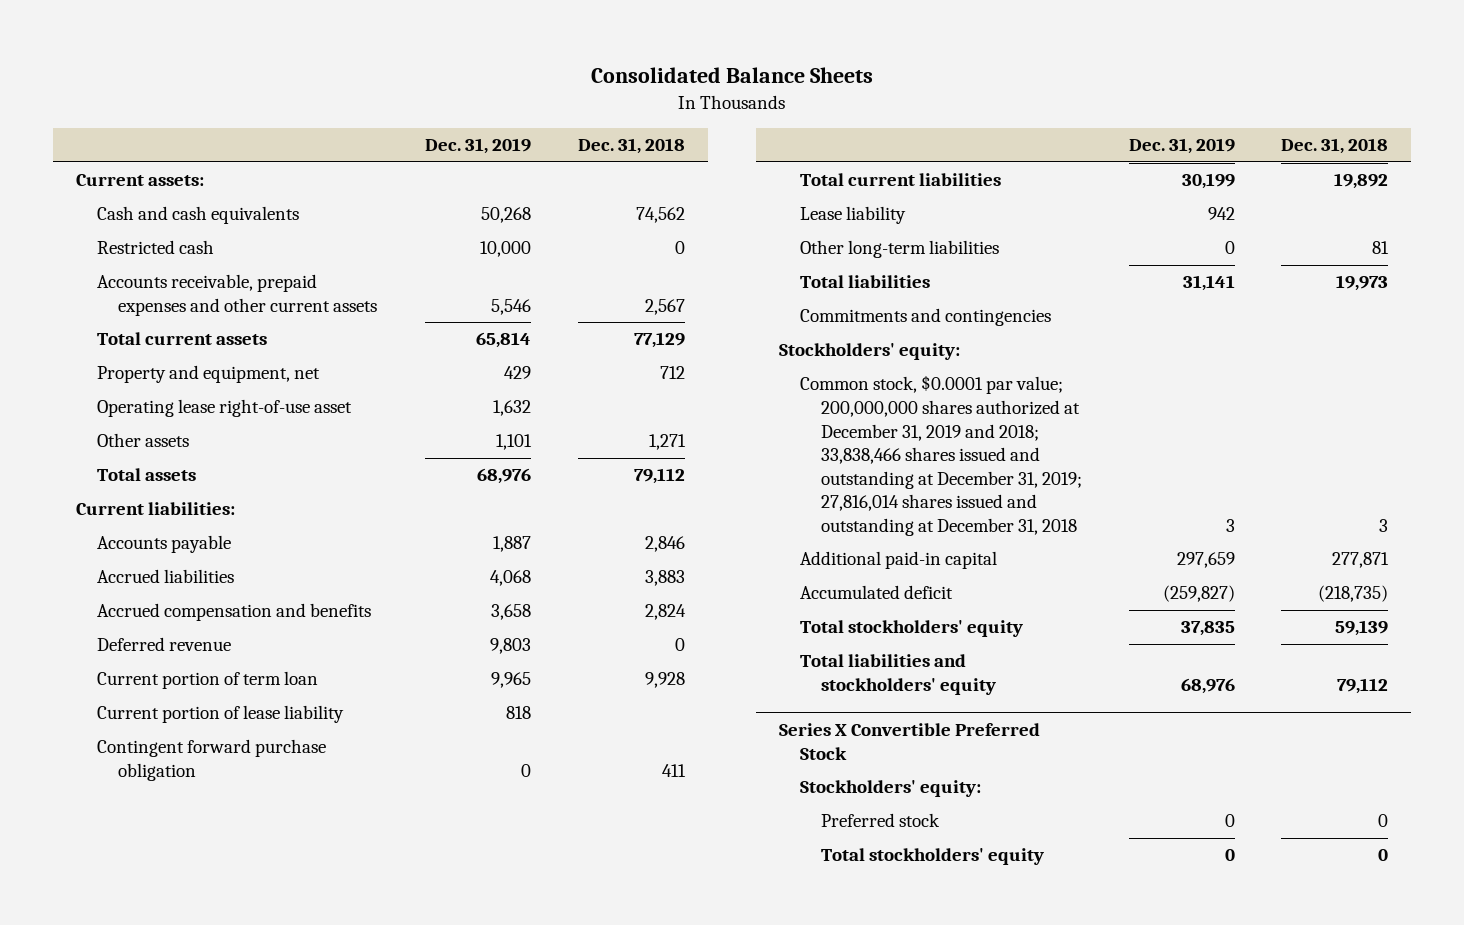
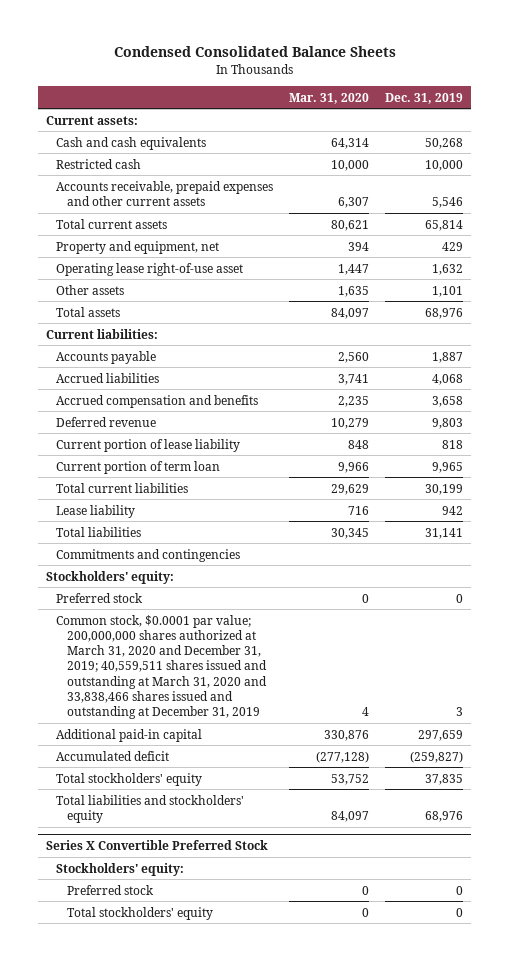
[591,66,874,83] Consolidated Balance Sheets -> [113,46,396,58] Condensed Consolidated Balance Sheets
[577,138,685,155] Dec. 31, 2018 -> none
none -> [289,92,370,104] Mar. 31, 2020
[96,739,326,781] Contingent forward purchase obligation -> none
[96,671,318,690] Current portion of term loan -> [56,460,221,474] Current portion of term loan
[800,240,1000,259] Other long-term liabilities -> none
none -> [56,592,144,603] Preferred stock
[800,375,1083,536] Common stock, $0.0001 par value; 200,000,000 shares authorized at December 31, 2019 and 2018; 33,838,466 shares issued and outstanding at December 31, 2019; 27,816,014 shares issued and outstanding at December 31, 2018 -> [56,614,267,720] Common stock, $0.0001 par value; 200,000,000 shares authorized at March 31, 2020 and December 31, 2019; 40,559,511 shares issued and outstanding at March 31, 2020 and 33,838,466 shares issued and outstanding at December 31, 2019

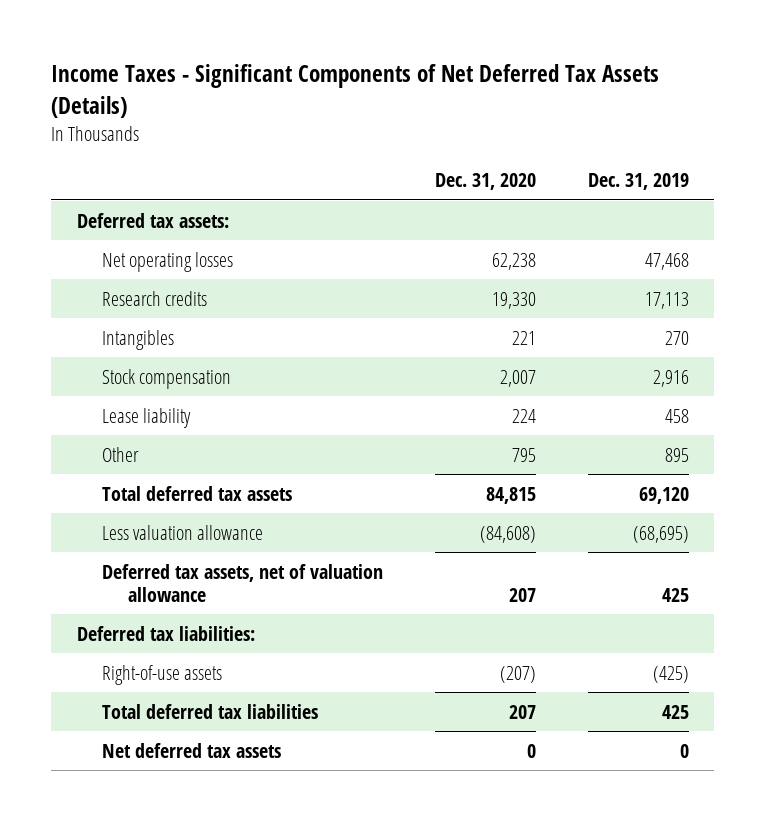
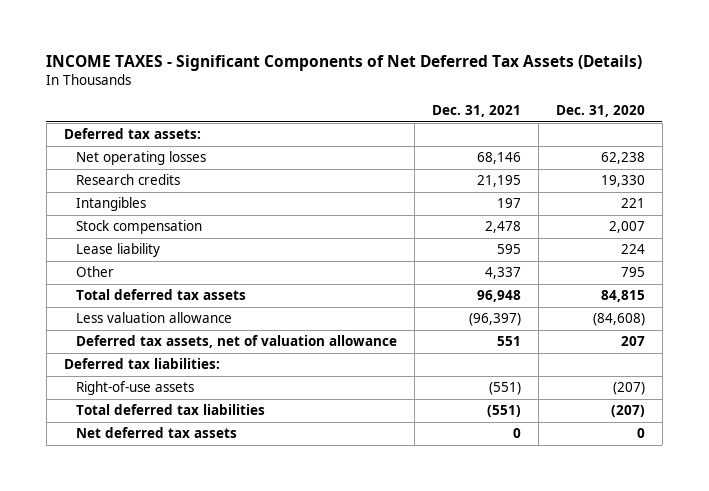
[51,64,660,118] Income Taxes - Significant Components of Net Deferred Tax Assets (Details) -> [46,55,643,72] INCOME TAXES - Significant Components of Net Deferred Tax Assets (Details)
[587,173,689,191] Dec. 31, 2019 -> none
none -> [432,105,522,118] Dec. 31, 2021
[509,704,537,719] 207 -> [610,405,645,418] (207)

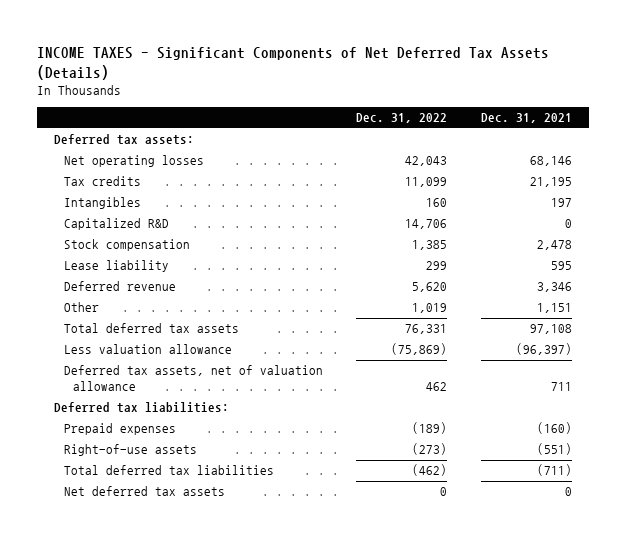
[555,105,645,118] Dec. 31, 2020 -> none
none -> [356,113,448,124] Dec. 31, 2022
[76,174,181,186] Research credits -> [63,176,141,187] Tax credits
none -> [63,218,169,231] Capitalized R&D
none -> [63,281,176,292] Deferred revenue
[485,267,522,280] 4,337 -> [536,303,572,314] 1,151
[477,290,522,303] 96,948 -> [529,324,572,335] 97,108
[497,336,522,347] 551 -> [550,382,572,392] 711
none -> [63,423,176,436] Prepaid expenses
[487,405,522,418] (551) -> [536,464,572,477] (711)

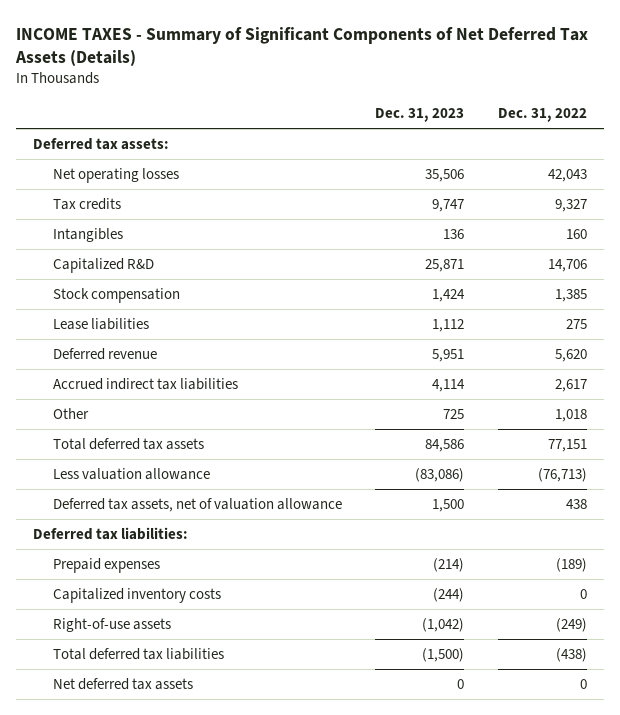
[37,47,550,80] INCOME TAXES - Significant Components of Net Deferred Tax Assets (Details) -> [15,26,589,67] INCOME TAXES - Summary of Significant Components of Net Deferred Tax Assets (Details)
[480,113,572,124] Dec. 31, 2021 -> none
none -> [375,108,465,123] Dec. 31, 2023
[405,177,448,188] 11,099 -> [555,198,588,212] 9,327
[63,260,169,273] Lease liability -> [52,317,149,330] Lease liabilities
[426,261,448,271] 299 -> [566,318,588,329] 275
none -> [52,377,238,390] Accrued indirect tax liabilities
[412,303,448,314] 1,019 -> [555,408,588,422] 1,018
[405,324,448,335] 76,331 -> [548,438,588,452] 77,151
[391,343,448,356] (75,869) -> [538,467,588,482] (76,713)
[426,382,448,392] 462 -> [566,498,588,509] 438
none -> [52,587,221,603] Capitalized inventory costs
[412,443,448,456] (273) -> [556,617,588,632] (249)
[412,464,448,477] (462) -> [556,647,588,662] (438)

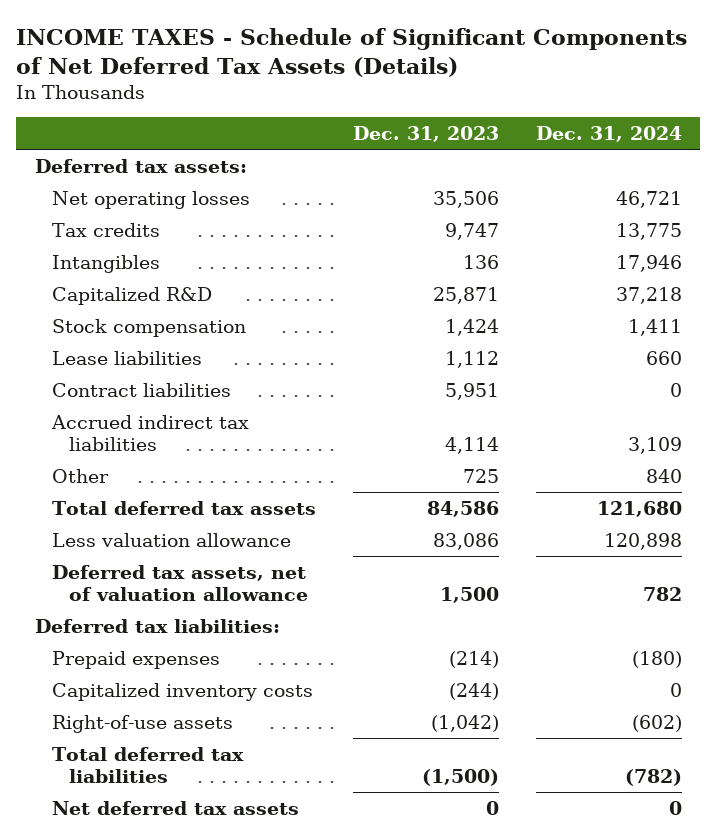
[15,26,589,67] INCOME TAXES - Summary of Significant Components of Net Deferred Tax Assets (Details) -> [16,28,688,77] INCOME TAXES - Schedule of Significant Components of Net Deferred Tax Assets (Details)
[498,108,588,123] Dec. 31, 2022 -> none
none -> [535,125,682,142] Dec. 31, 2024
[52,347,157,360] Deferred revenue -> [52,382,232,397] Contract liabilities
[415,467,465,482] (83,086) -> [432,532,499,550] 83,086

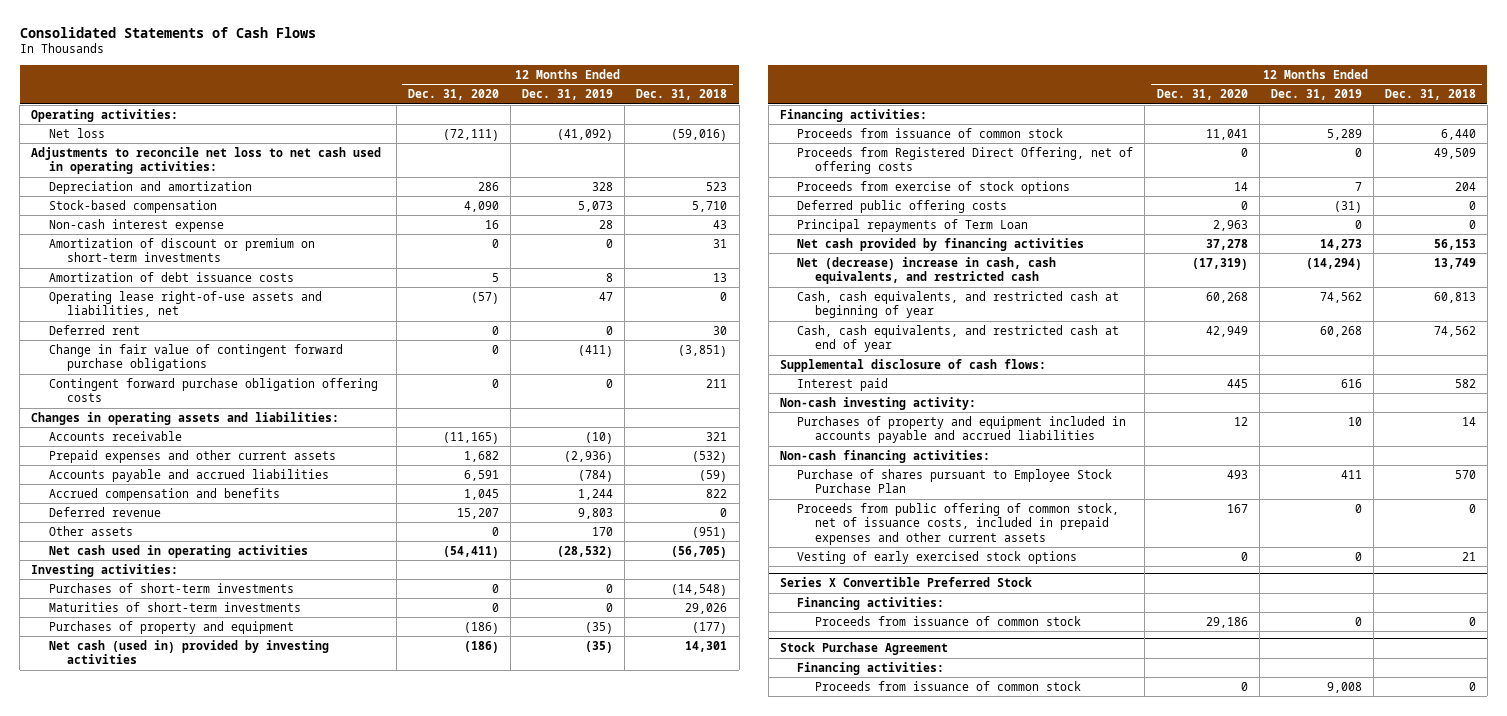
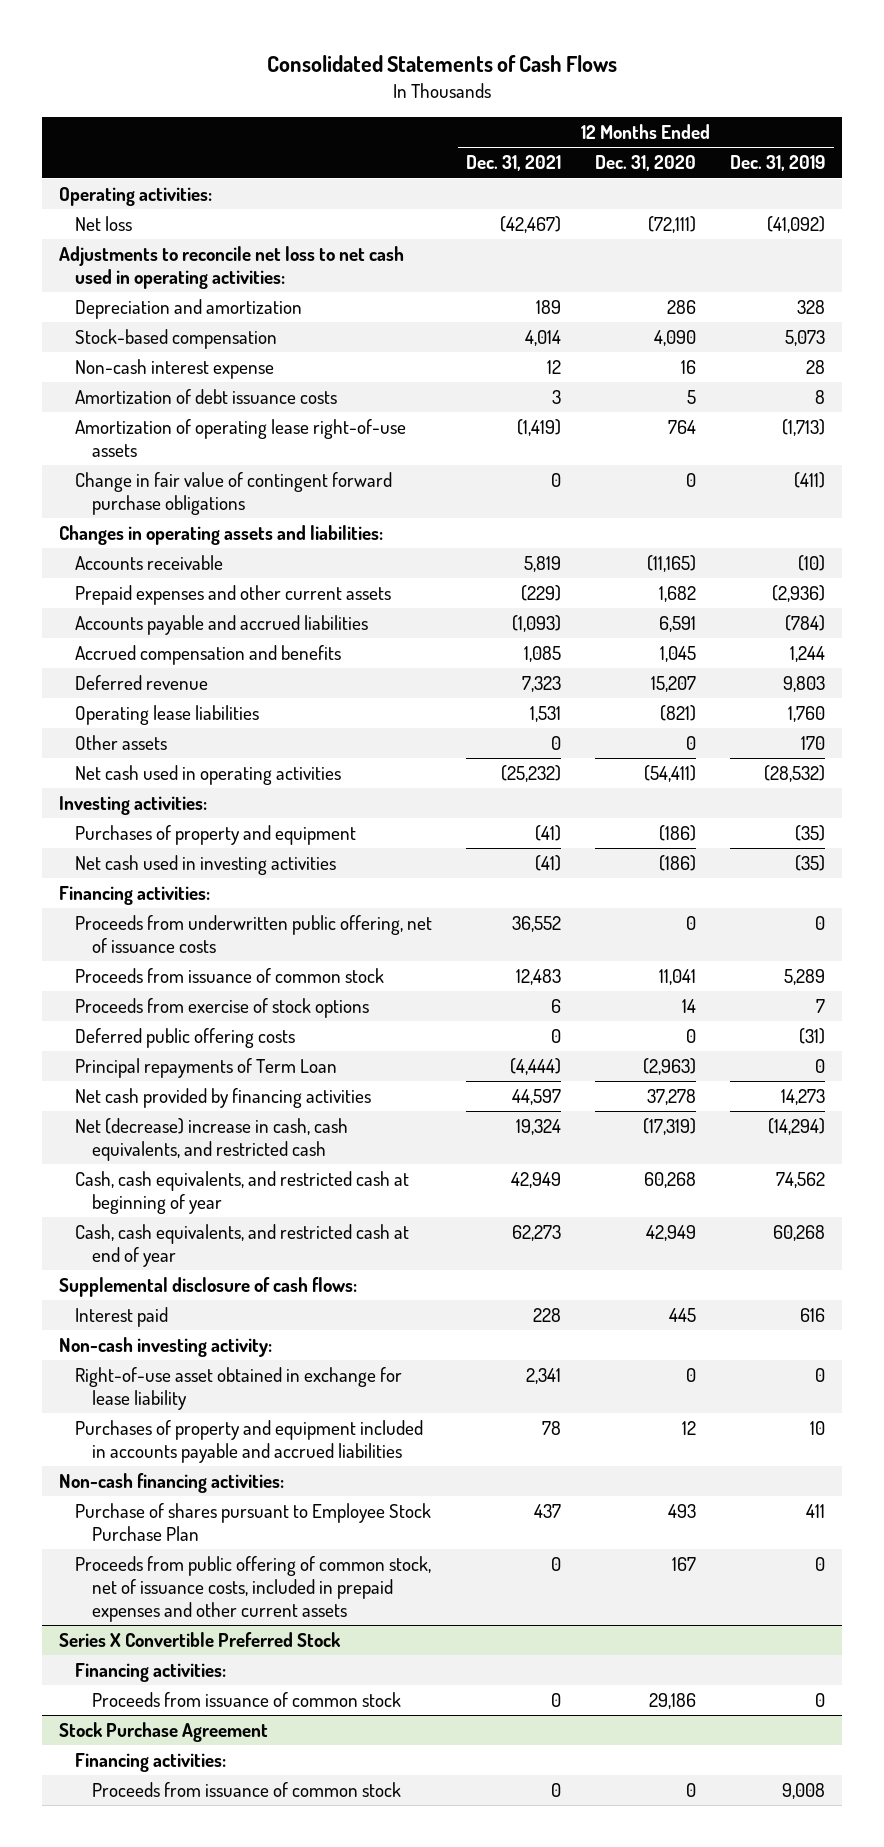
[636,89,728,101] Dec. 31, 2018 -> none
none -> [466,155,562,172] Dec. 31, 2021
[49,237,316,263] Amortization of discount or premium on short-term investments -> none
[49,324,141,335] Deferred rent -> none
[49,290,323,318] Operating lease right-of-use assets and liabilities, net -> [75,419,407,458] Amortization of operating lease right-of-use assets
[471,291,500,304] (57) -> [668,420,697,435] 764
[599,291,614,301] 47 -> [782,419,826,437] (1,713)
[49,377,379,403] Contingent forward purchase obligation offering costs -> none
none -> [75,705,260,726] Operating lease liabilities
[49,582,295,593] Purchases of short-term investments -> none
[49,601,302,612] Maturities of short-term investments -> none
[49,639,330,665] Net cash (used in) provided by investing activities -> [75,855,337,876] Net cash used in investing activities
none -> [75,915,433,954] Proceeds from underwritten public offering, net of issuance costs
[797,146,1134,175] Proceeds from Registered Direct Offering, net of offering costs -> none
[1212,219,1248,231] 2,963 -> [643,1058,697,1076] (2,963)
none -> [75,1367,403,1411] Right-of-use asset obtained in exchange for lease liability
[797,550,1078,564] Vesting of early exercised stock options -> none

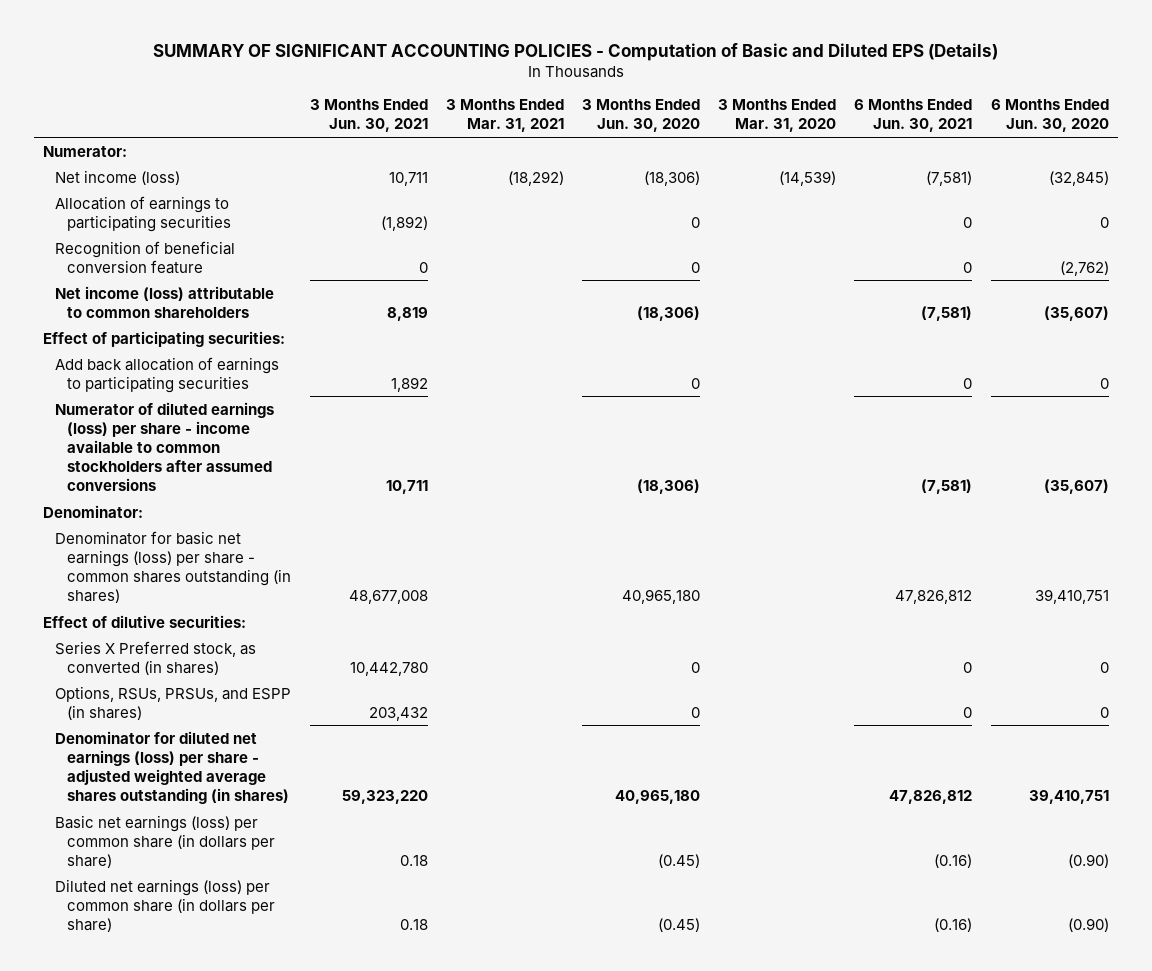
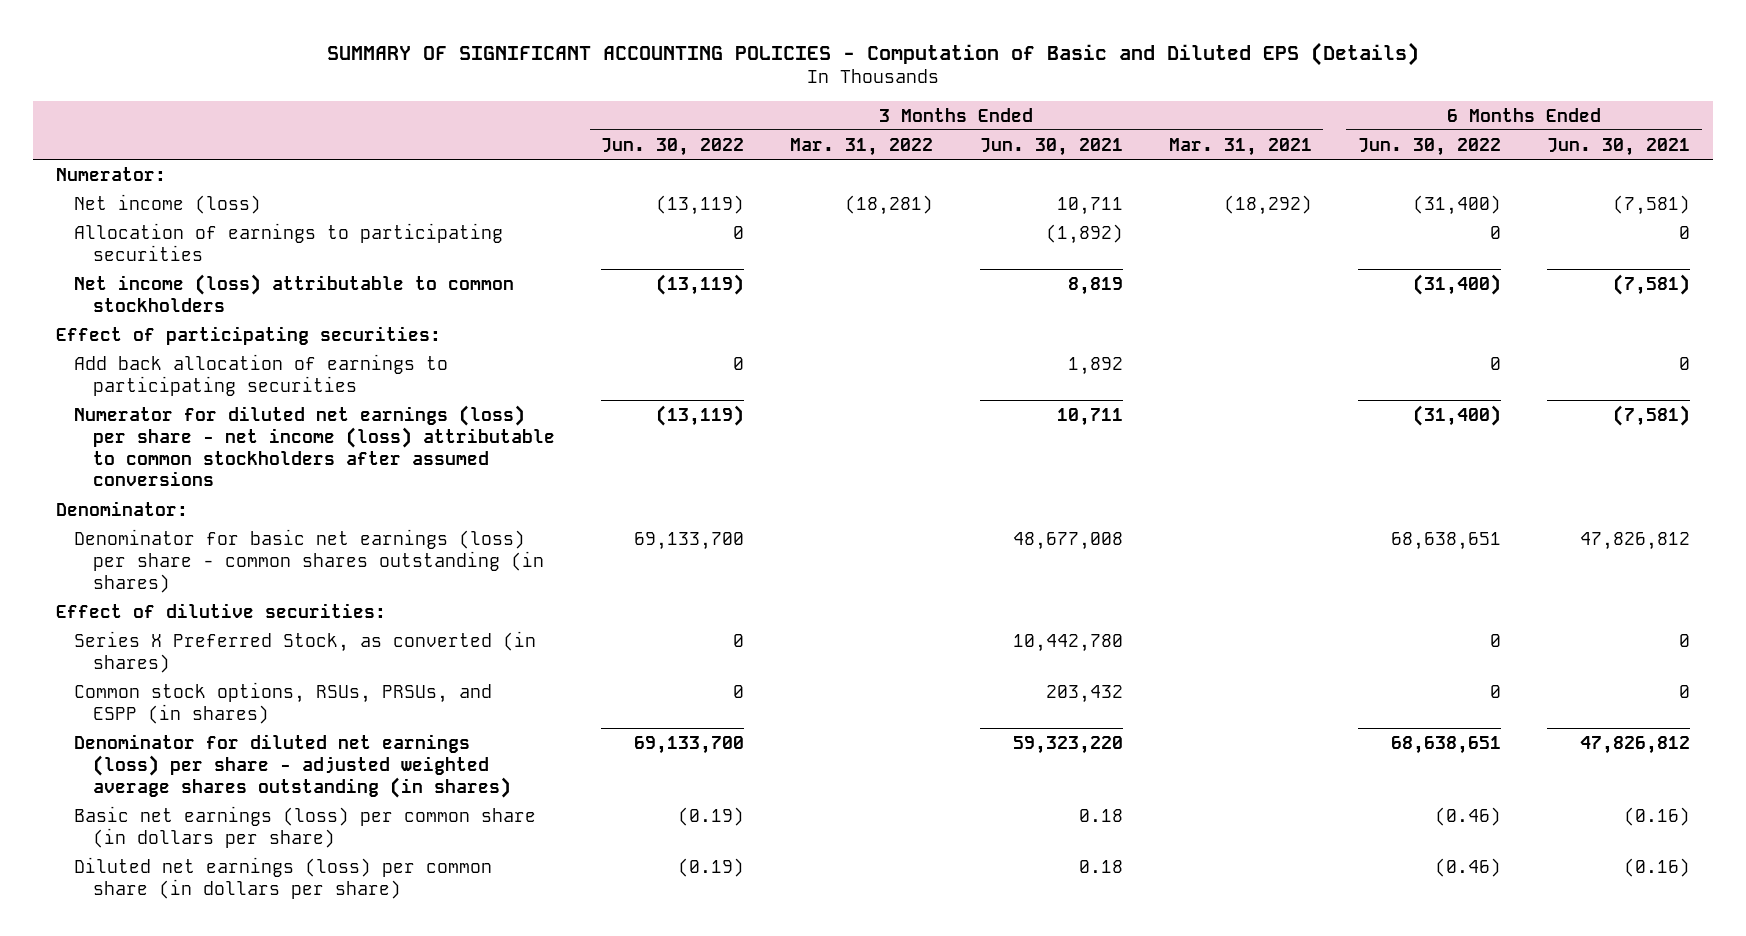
[581,99,700,133] 3 Months Ended Jun. 30, 2020 -> none
[718,99,837,133] 3 Months Ended Mar. 31, 2020 -> none
[990,99,1109,133] 6 Months Ended Jun. 30, 2020 -> none
none -> [601,137,745,156] Jun. 30, 2022
none -> [790,137,934,156] Mar. 31, 2022
none -> [1357,137,1501,156] Jun. 30, 2022
[55,240,236,274] Recognition of beneficial conversion feature -> none
[55,285,275,318] Net income (loss) attributable to common shareholders -> [74,273,515,312] Net income (loss) attributable to common stockholders
[55,401,275,491] Numerator of diluted earnings (loss) per share - income available to common stockholders after assumed conversions -> [74,404,555,487] Numerator for diluted net earnings (loss) per share - net income (loss) attributable to common stockholders after assumed conversions
[55,640,257,675] Series X Preferred stock, as converted (in shares) -> [74,630,537,673] Series X Preferred Stock, as converted (in shares)
[55,685,292,720] Options, RSUs, PRSUs, and ESPP (in shares) -> [74,681,493,724] Common stock options, RSUs, PRSUs, and ESPP (in shares)

